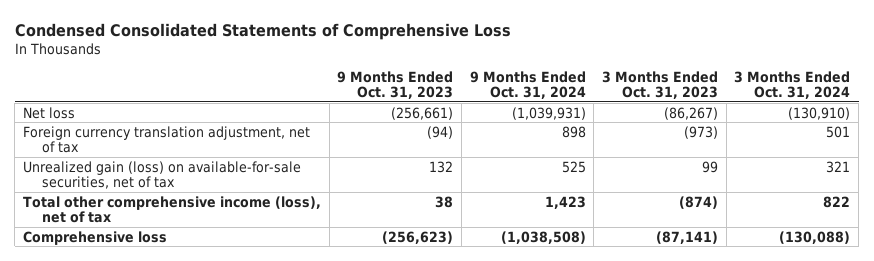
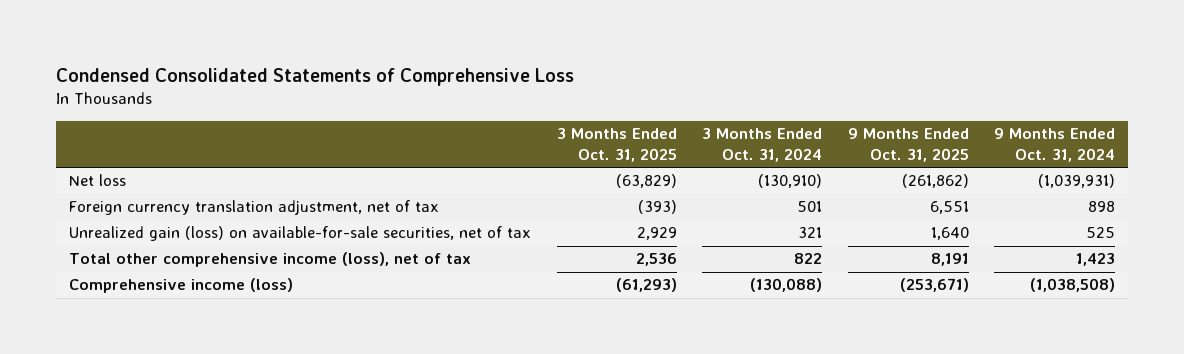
[337,70,454,100] 9 Months Ended Oct. 31, 2023 -> none
[602,70,719,100] 3 Months Ended Oct. 31, 2023 -> none
none -> [556,128,677,163] 3 Months Ended Oct. 31, 2025
none -> [847,128,969,163] 9 Months Ended Oct. 31, 2025
[23,230,168,245] Comprehensive loss -> [69,278,294,294] Comprehensive income (loss)

